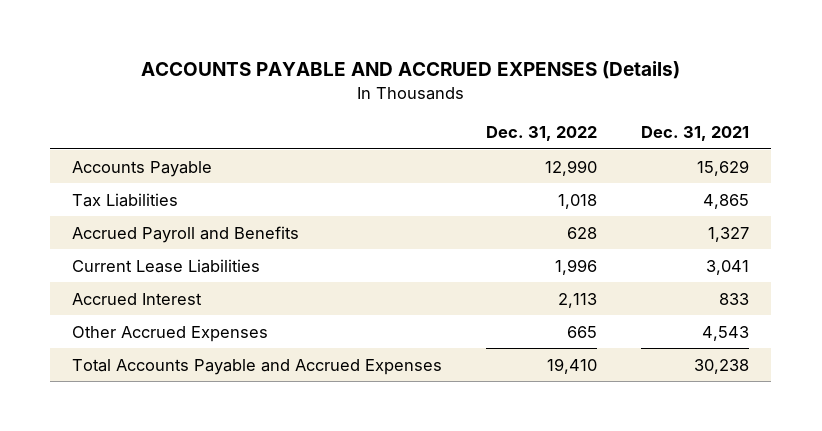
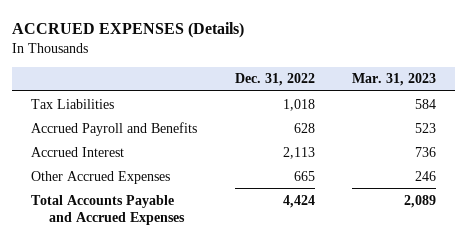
[140,61,680,80] ACCOUNTS PAYABLE AND ACCRUED EXPENSES (Details) -> [11,21,244,38] ACCRUED EXPENSES (Details)
[641,126,750,142] Dec. 31, 2021 -> none
none -> [352,73,437,87] Mar. 31, 2023
[72,160,213,177] Accounts Payable -> none
[72,258,261,273] Current Lease Liabilities -> none
[547,357,598,374] 19,410 -> [282,194,315,208] 4,424

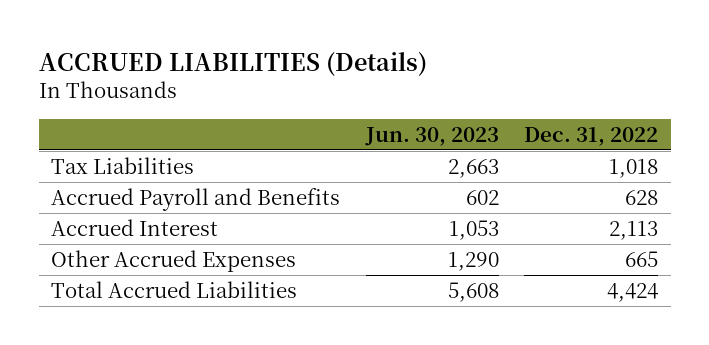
[11,21,244,38] ACCRUED EXPENSES (Details) -> [38,50,427,76] ACCRUED LIABILITIES (Details)
[352,73,437,87] Mar. 31, 2023 -> none
none -> [364,126,499,146] Jun. 30, 2023
[30,194,185,226] Total Accounts Payable and Accrued Expenses -> [51,280,298,298] Total Accrued Liabilities

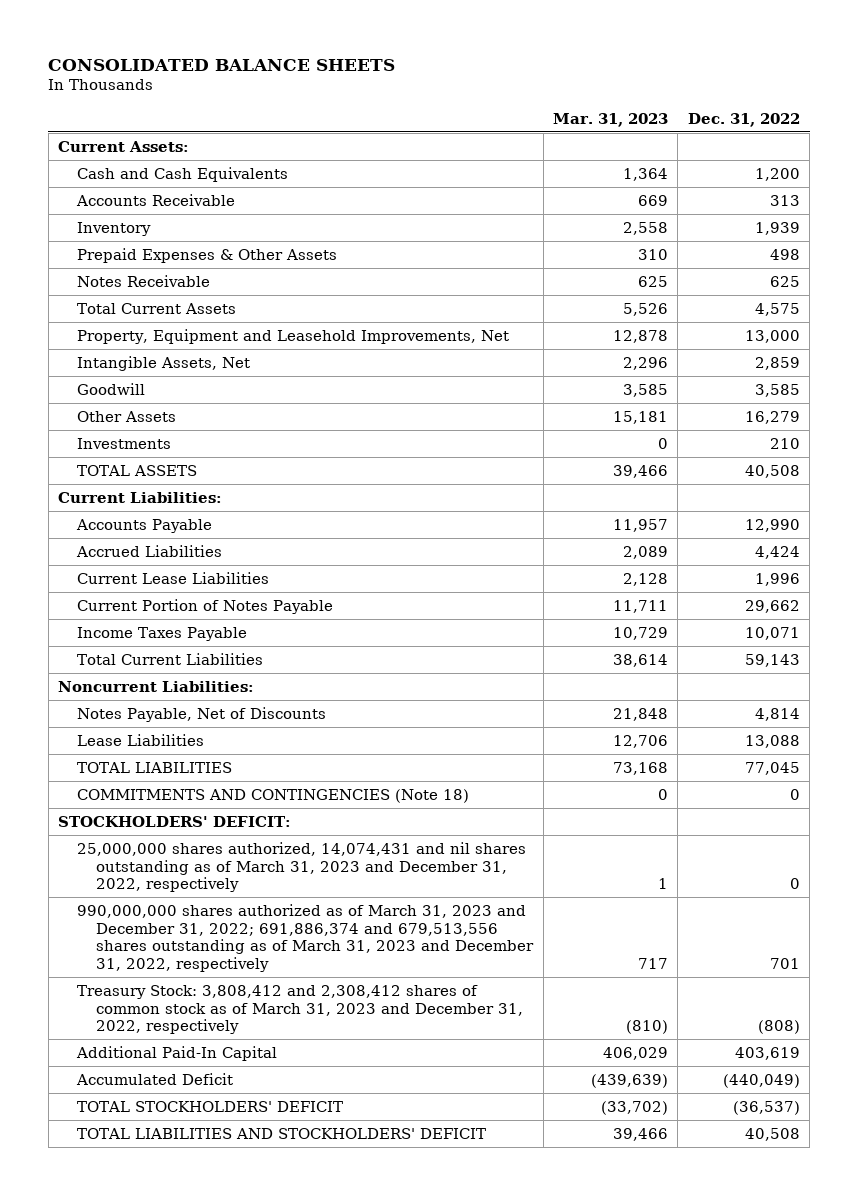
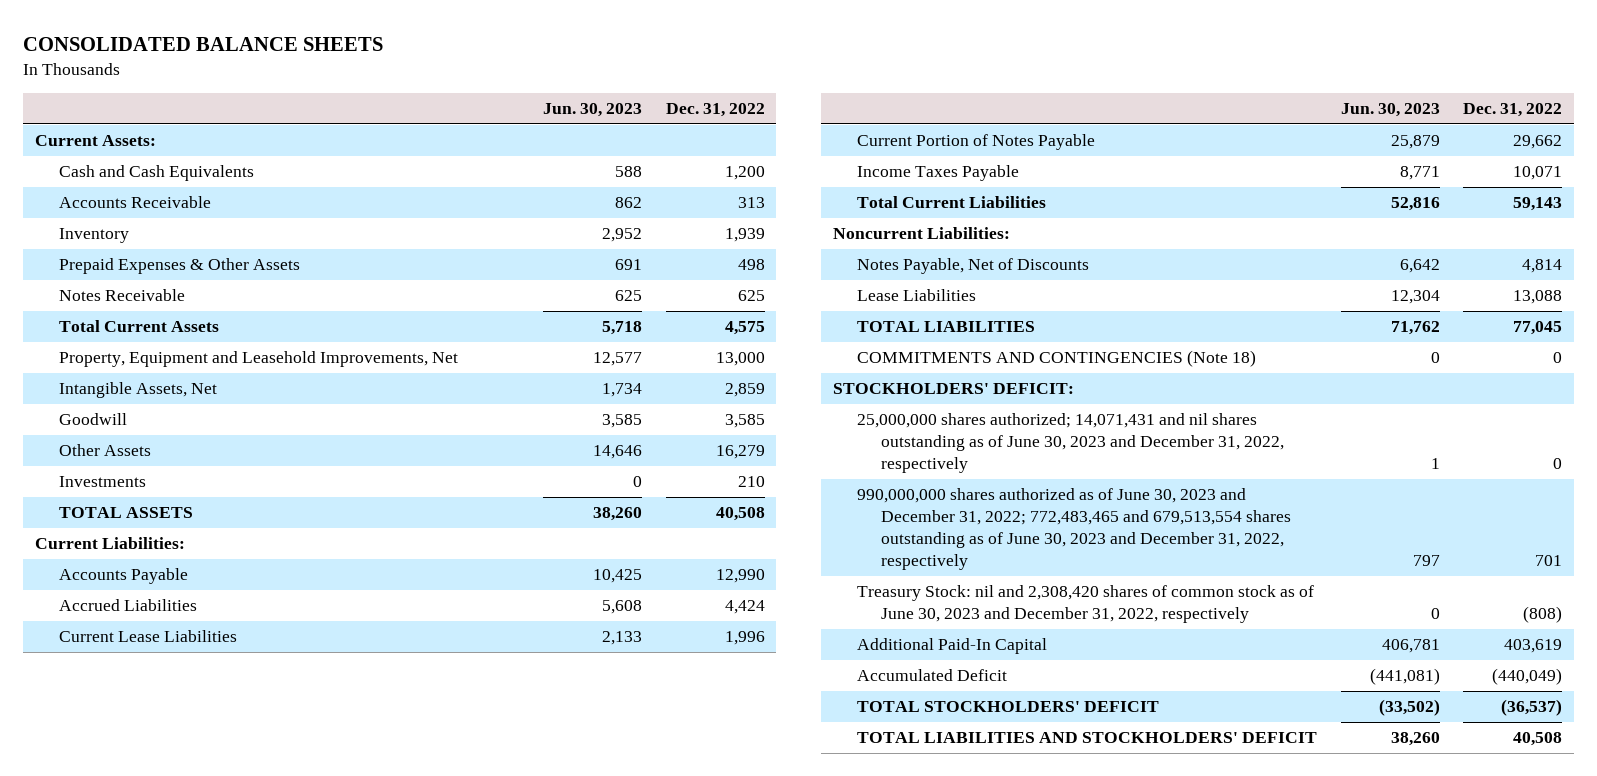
[552,112,668,127] Mar. 31, 2023 -> none
none -> [542,102,642,117] Jun. 30, 2023
[77,841,527,893] 25,000,000 shares authorized, 14,074,431 and nil shares outstanding as of March 31, 2023 and December 31, 2022, respectively -> [856,413,1285,474] 25,000,000 shares authorized; 14,071,431 and nil shares outstanding as of June 30, 2023 and December 31, 2022, respectively
[77,903,535,973] 990,000,000 shares authorized as of March 31, 2023 and December 31, 2022; 691,886,374 and 679,513,556 shares outstanding as of March 31, 2023 and December 31, 2022, respectively -> [856,488,1292,571] 990,000,000 shares authorized as of June 30, 2023 and December 31, 2022; 772,483,465 and 679,513,554 shares outstanding as of June 30, 2023 and December 31, 2022, respectively
[77,984,524,1035] Treasury Stock: 3,808,412 and 2,308,412 shares of common stock as of March 31, 2023 and December 31, 2022, respectively -> [856,585,1314,624] Treasury Stock: nil and 2,308,420 shares of common stock as of June 30, 2023 and December 31, 2022, respectively

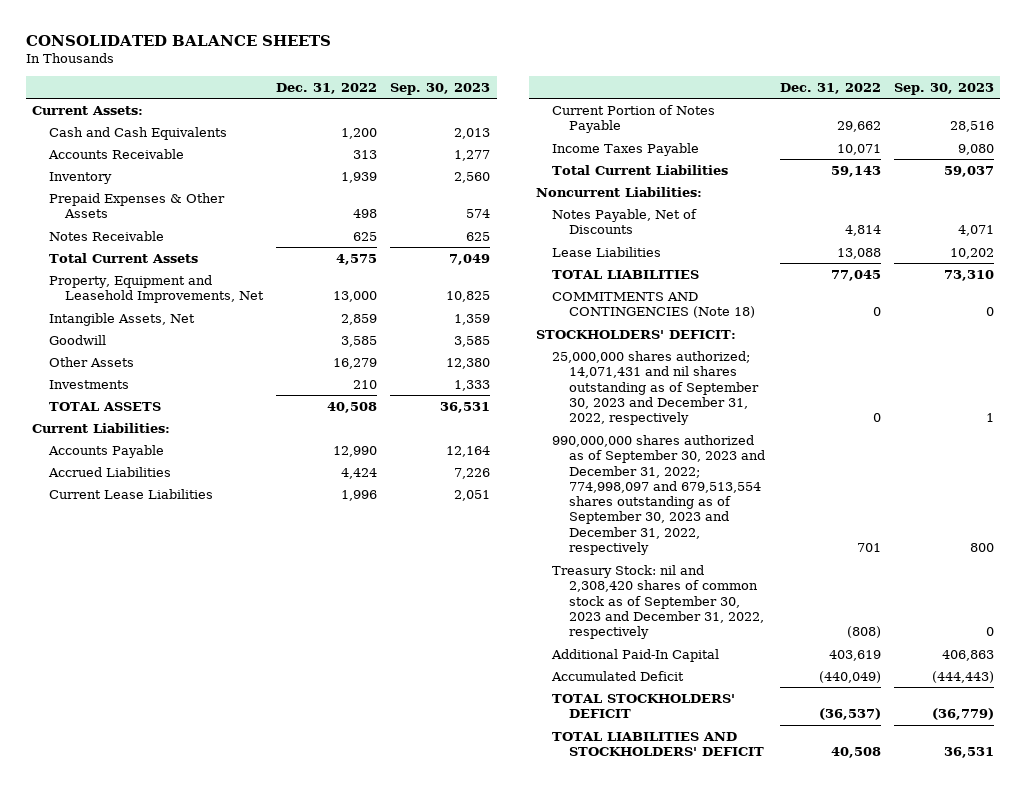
[542,102,642,117] Jun. 30, 2023 -> none
none -> [390,83,491,96] Sep. 30, 2023
[856,413,1285,474] 25,000,000 shares authorized; 14,071,431 and nil shares outstanding as of June 30, 2023 and December 31, 2022, respectively -> [552,350,759,426] 25,000,000 shares authorized; 14,071,431 and nil shares outstanding as of September 30, 2023 and December 31, 2022, respectively
[856,488,1292,571] 990,000,000 shares authorized as of June 30, 2023 and December 31, 2022; 772,483,465 and 679,513,554 shares outstanding as of June 30, 2023 and December 31, 2022, respectively -> [552,434,765,556] 990,000,000 shares authorized as of September 30, 2023 and December 31, 2022; 774,998,097 and 679,513,554 shares outstanding as of September 30, 2023 and December 31, 2022, respectively
[856,585,1314,624] Treasury Stock: nil and 2,308,420 shares of common stock as of June 30, 2023 and December 31, 2022, respectively -> [552,564,764,640] Treasury Stock: nil and 2,308,420 shares of common stock as of September 30, 2023 and December 31, 2022, respectively

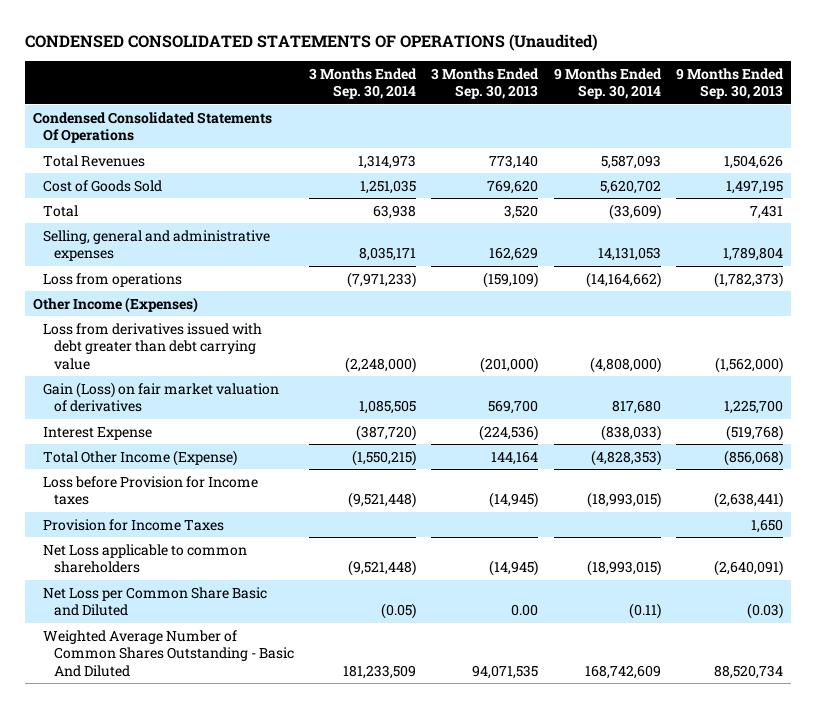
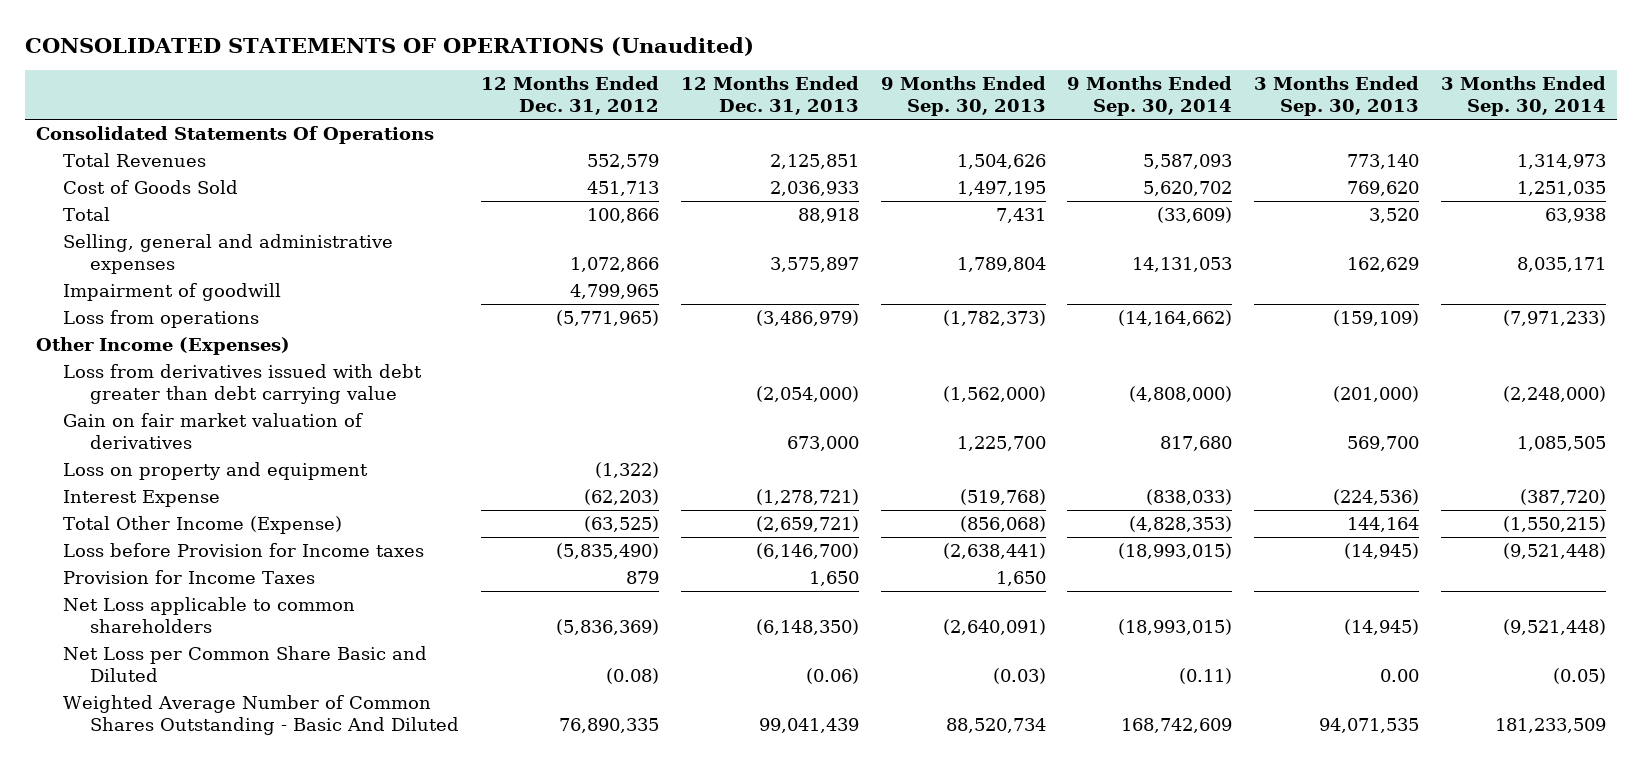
[25,33,599,51] CONDENSED CONSOLIDATED STATEMENTS OF OPERATIONS (Unaudited) -> [25,36,755,56] CONSOLIDATED STATEMENTS OF OPERATIONS (Unaudited)
none -> [480,76,659,116] 12 Months Ended Dec. 31, 2012
none -> [680,76,859,116] 12 Months Ended Dec. 31, 2013
[32,111,272,144] Condensed Consolidated Statements Of Operations -> [36,125,435,144] Consolidated Statements Of Operations
none -> [63,282,282,301] Impairment of goodwill
[43,381,280,413] Gain (Loss) on fair market valuation of derivatives -> [63,412,364,450] Gain on fair market valuation of derivatives
none -> [63,461,369,480] Loss on property and equipment

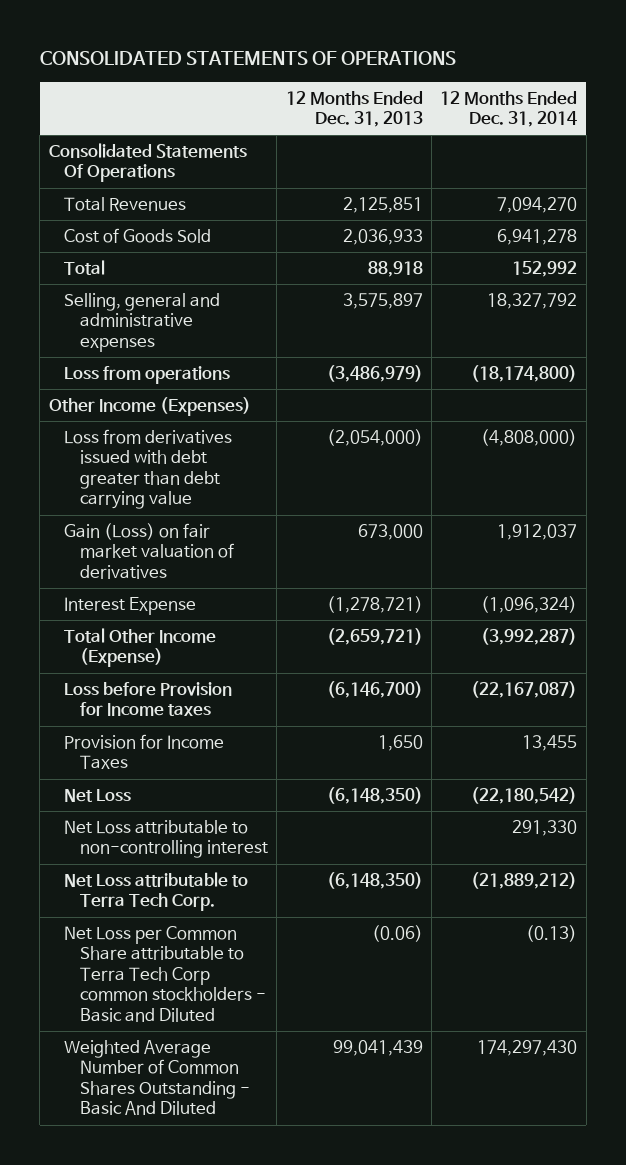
[25,36,755,56] CONSOLIDATED STATEMENTS OF OPERATIONS (Unaudited) -> [39,51,456,66] CONSOLIDATED STATEMENTS OF OPERATIONS
[480,76,659,116] 12 Months Ended Dec. 31, 2012 -> none
[880,76,1046,117] 9 Months Ended Sep. 30, 2013 -> none
[1067,76,1233,117] 9 Months Ended Sep. 30, 2014 -> none
[1254,76,1420,117] 3 Months Ended Sep. 30, 2013 -> none
[1441,76,1607,117] 3 Months Ended Sep. 30, 2014 -> none
none -> [440,90,578,128] 12 Months Ended Dec. 31, 2014
[63,282,282,301] Impairment of goodwill -> none
[63,461,369,480] Loss on property and equipment -> none
[63,412,364,450] Gain on fair market valuation of derivatives -> [64,522,234,579] Gain (Loss) on fair market valuation of derivatives
[63,596,356,634] Net Loss applicable to common shareholders -> [64,788,132,802] Net Loss
none -> [64,819,268,859] Net Loss attributable to non-controlling interest
none -> [64,871,249,912] Net Loss attributable to Terra Tech Corp.
[63,645,428,683] Net Loss per Common Share Basic and Diluted -> [64,925,266,1022] Net Loss per Common Share attributable to Terra Tech Corp common stockholders - Basic and Diluted

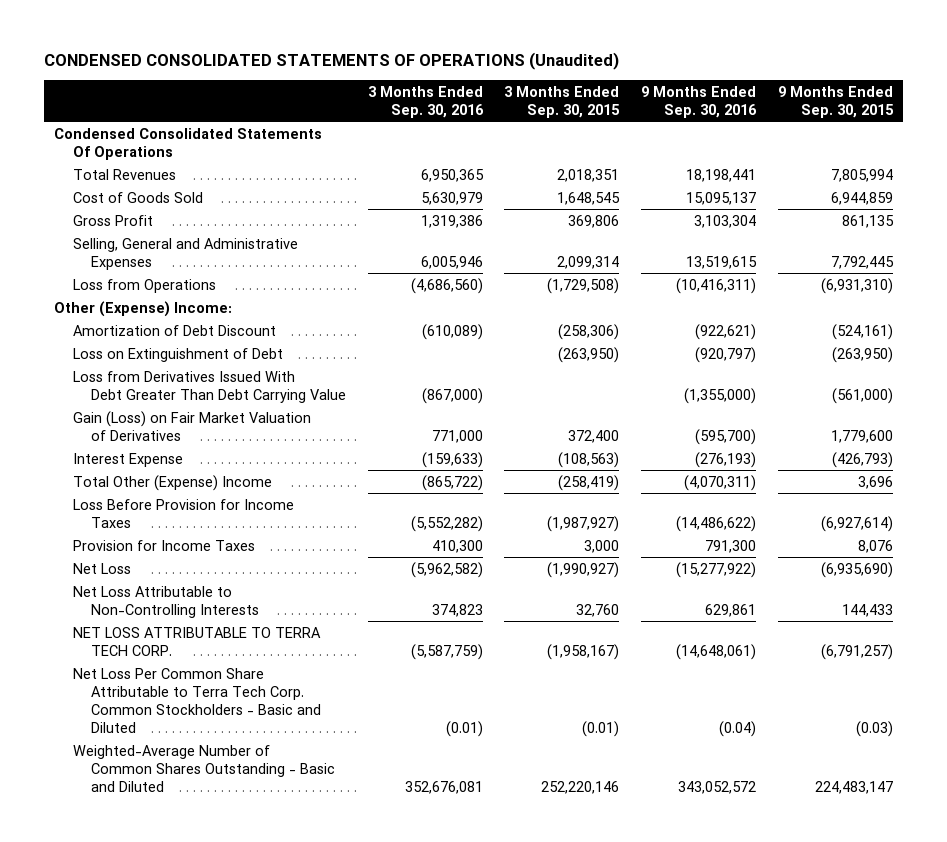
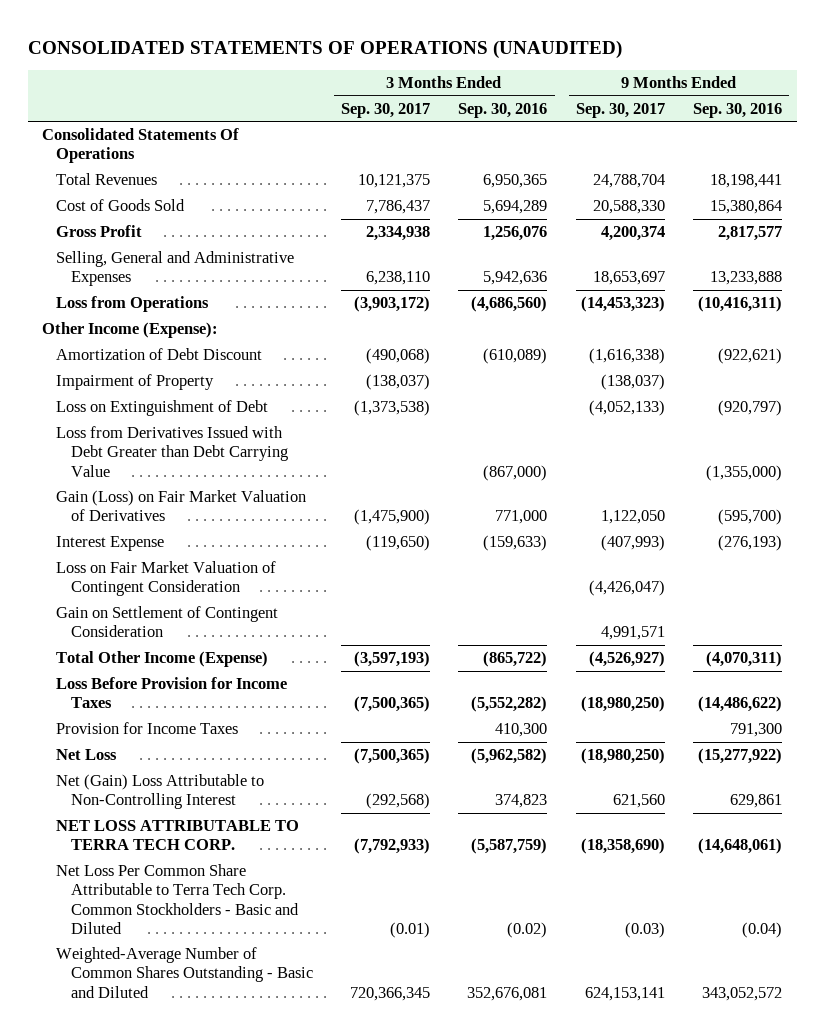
[43,51,619,70] CONDENSED CONSOLIDATED STATEMENTS OF OPERATIONS (Unaudited) -> [27,39,622,59] CONSOLIDATED STATEMENTS OF OPERATIONS (UNAUDITED)
[504,85,621,118] 3 Months Ended Sep. 30, 2015 -> none
[777,85,894,118] 9 Months Ended Sep. 30, 2015 -> none
none -> [341,103,431,119] Sep. 30, 2017
none -> [575,103,665,119] Sep. 30, 2017
[54,127,323,160] Condensed Consolidated Statements Of Operations -> [42,128,240,164] Consolidated Statements Of Operations
[420,191,483,205] 5,630,979 -> [483,200,548,215] 5,694,289
[685,191,756,205] 15,095,137 -> [710,200,783,215] 15,380,864
[420,214,483,228] 1,319,386 -> [483,226,548,242] 1,256,076
[693,214,756,228] 3,103,304 -> [718,226,783,242] 2,817,577
[420,255,483,269] 6,005,946 -> [483,271,548,286] 5,942,636
[685,255,757,269] 13,519,615 -> [710,271,783,286] 13,233,888
[54,300,233,317] Other (Expense) Income: -> [42,322,219,339] Other Income (Expense):
none -> [56,374,215,391] Impairment of Property
[72,370,347,403] Loss from Derivatives Issued With Debt Greater Than Debt Carrying Value -> [56,426,288,477] Loss from Derivatives Issued with Debt Greater than Debt Carrying Value
none -> [56,561,277,597] Loss on Fair Market Valuation of Contingent Consideration
none -> [56,606,279,638] Gain on Settlement of Contingent Consideration
[72,474,272,491] Total Other (Expense) Income -> [56,651,269,668] Total Other Income (Expense)
[72,585,260,618] Net Loss Attributable to Non-Controlling Interests -> [56,774,265,810] Net (Gain) Loss Attributable to Non-Controlling Interest
[445,720,483,737] (0.01) -> [507,921,548,938] (0.02)

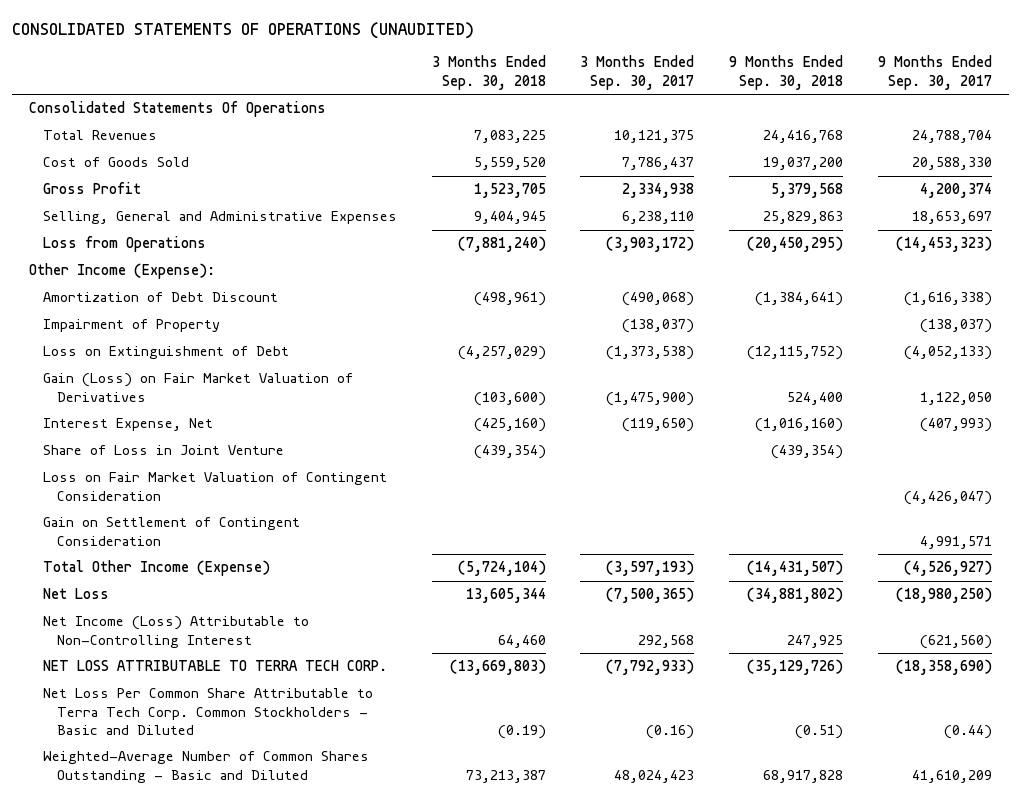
[458,103,548,119] Sep. 30, 2016 -> none
[693,103,783,119] Sep. 30, 2016 -> none
none -> [431,55,546,90] 3 Months Ended Sep. 30, 2018
none -> [728,55,843,90] 9 Months Ended Sep. 30, 2018
[56,426,288,477] Loss from Derivatives Issued with Debt Greater than Debt Carrying Value -> none
[56,536,165,552] Interest Expense -> [43,418,214,432] Interest Expense, Net
none -> [43,445,285,456] Share of Loss in Joint Venture
[56,677,288,709] Loss Before Provision for Income Taxes -> none
[56,722,239,735] Provision for Income Taxes -> none
[56,774,265,810] Net (Gain) Loss Attributable to Non-Controlling Interest -> [43,616,310,648] Net Income (Loss) Attributable to Non-Controlling Interest
[366,793,431,810] (292,568) -> [638,634,695,648] 292,568
[612,794,665,809] 621,560 -> [919,634,992,649] (621,560)
[390,921,431,938] (0.01) -> [646,725,695,740] (0.16)
[624,921,665,938] (0.03) -> [943,725,992,740] (0.44)
[350,986,431,1001] 720,366,345 -> [614,769,695,783] 48,024,423
[584,986,665,1001] 624,153,141 -> [911,769,992,783] 41,610,209

